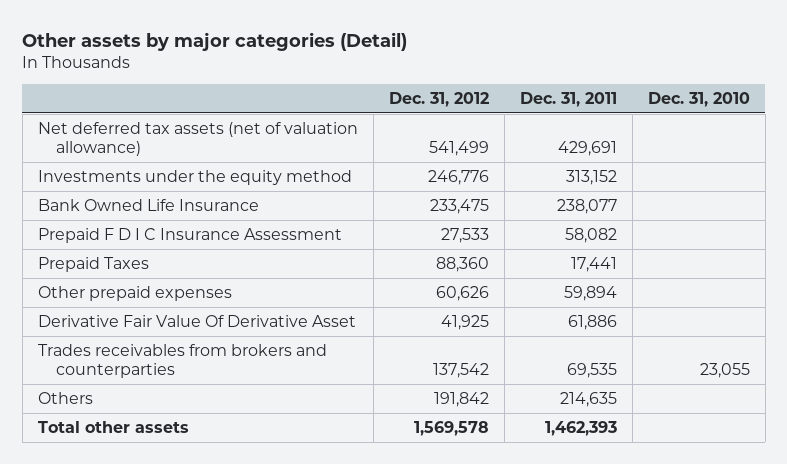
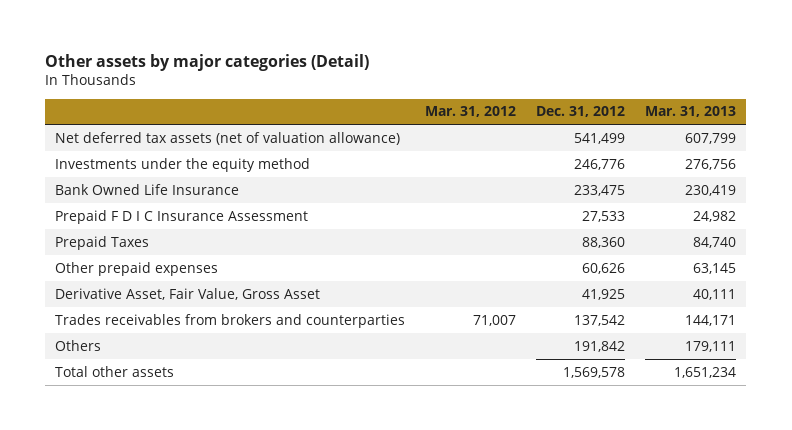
[519,91,617,107] Dec. 31, 2011 -> none
[647,91,750,107] Dec. 31, 2010 -> none
none -> [425,106,517,118] Mar. 31, 2012
none -> [645,106,737,118] Mar. 31, 2013
[37,315,356,328] Derivative Fair Value Of Derivative Asset -> [55,287,321,300] Derivative Asset, Fair Value, Gross Asset

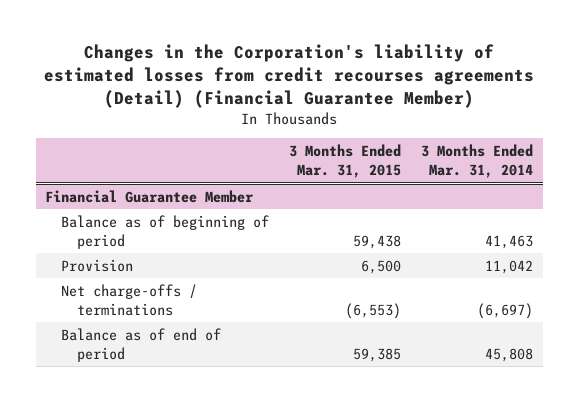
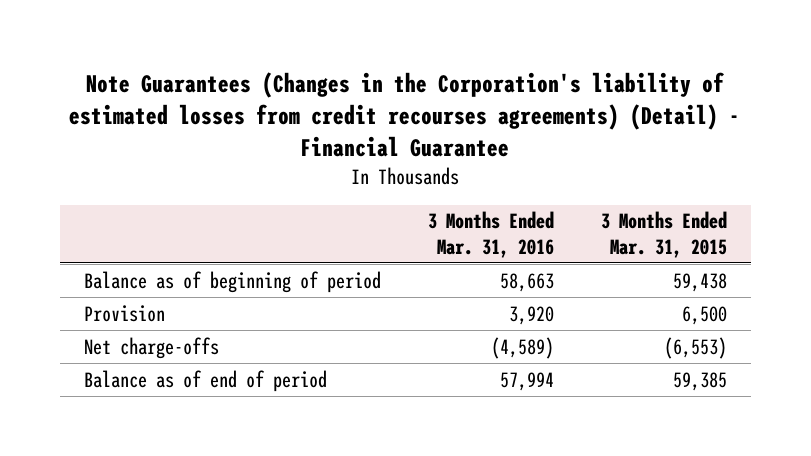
[44,44,535,108] Changes in the Corporation's liability of estimated losses from credit recourses agreements (Detail) (Financial Guarantee Member) -> [69,71,741,158] Note Guarantees (Changes in the Corporation's liability of estimated losses from credit recourses agreements) (Detail) - Financial Guarantee
[420,144,533,179] 3 Months Ended Mar. 31, 2014 -> none
none -> [427,211,554,258] 3 Months Ended Mar. 31, 2016
[45,189,255,203] Financial Guarantee Member -> none
[61,283,198,316] Net charge-offs / terminations -> [83,336,219,359] Net charge-offs

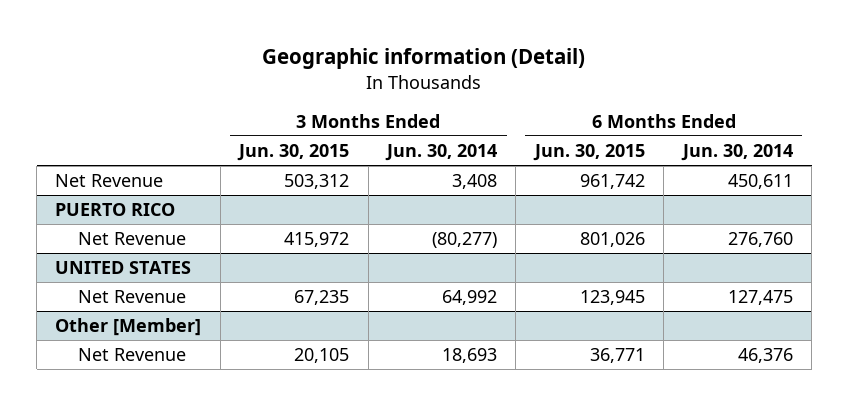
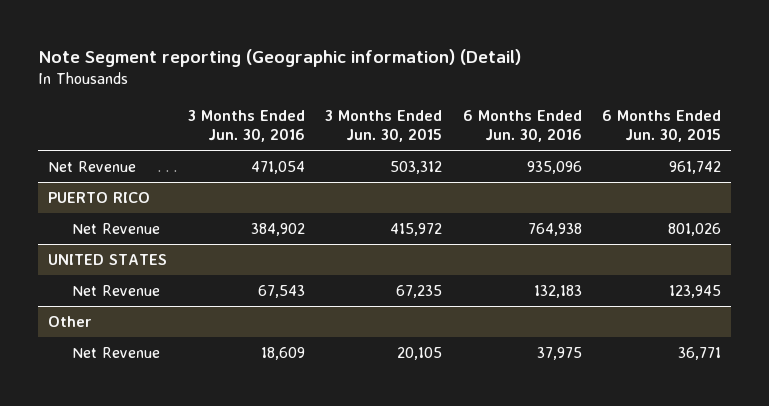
[262,48,586,70] Geographic information (Detail) -> [37,48,521,67] Note Segment reporting (Geographic information) (Detail)
[385,143,498,161] Jun. 30, 2014 -> none
[680,143,793,161] Jun. 30, 2014 -> none
none -> [187,110,305,142] 3 Months Ended Jun. 30, 2016
none -> [462,110,582,142] 6 Months Ended Jun. 30, 2016
[55,318,202,337] Other [Member] -> [48,316,93,328] Other

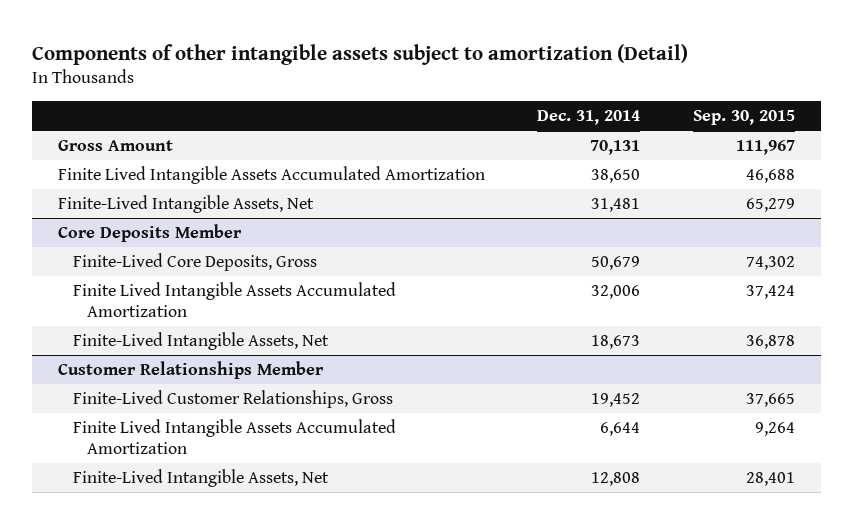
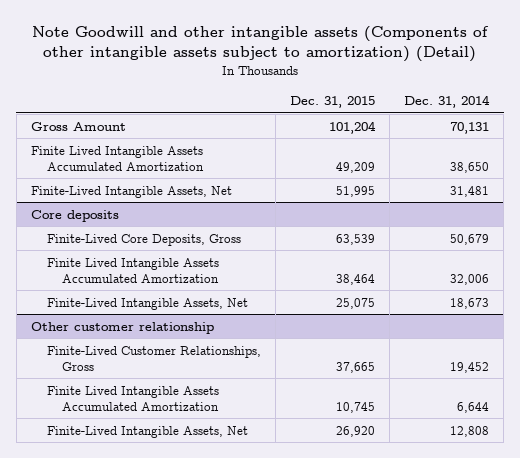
[32,43,689,65] Components of other intangible assets subject to amortization (Detail) -> [31,25,489,63] Note Goodwill and other intangible assets (Components of other intangible assets subject to amortization) (Detail)
[692,110,795,126] Sep. 30, 2015 -> none
none -> [289,96,375,109] Dec. 31, 2015
[58,224,243,243] Core Deposits Member -> [30,209,119,222] Core deposits
[58,361,325,380] Customer Relationships Member -> [30,321,214,334] Other customer relationship

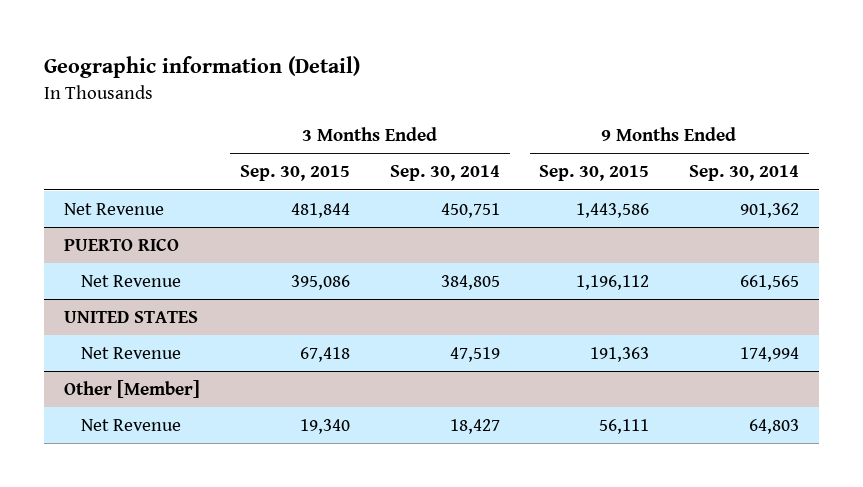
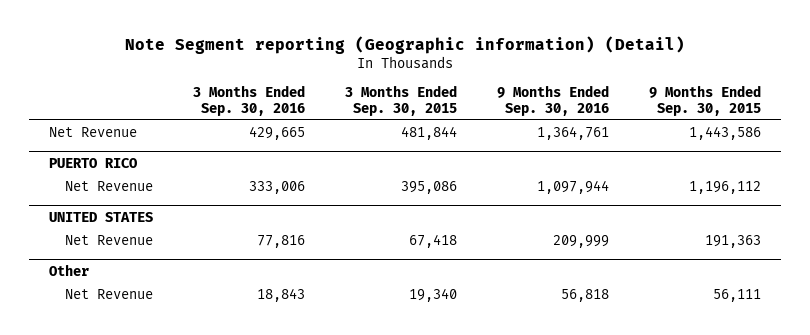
[44,56,361,79] Geographic information (Detail) -> [125,35,686,54] Note Segment reporting (Geographic information) (Detail)
[389,165,500,182] Sep. 30, 2014 -> none
[689,165,800,182] Sep. 30, 2014 -> none
none -> [193,85,306,116] 3 Months Ended Sep. 30, 2016
none -> [497,85,610,116] 9 Months Ended Sep. 30, 2016
[64,379,201,398] Other [Member] -> [49,263,90,276] Other

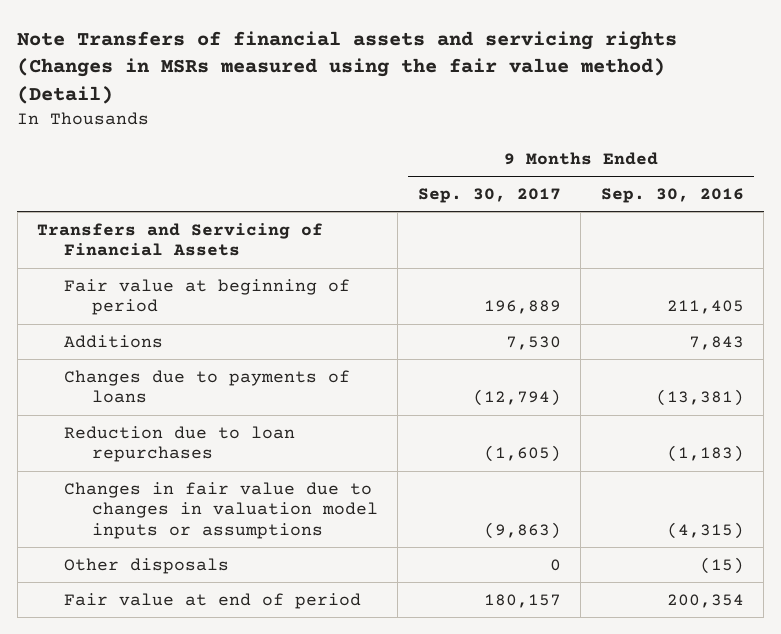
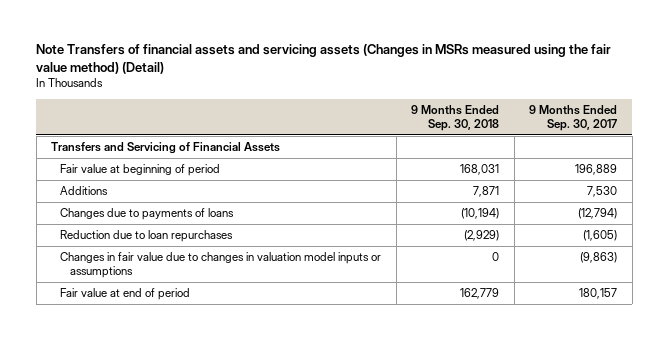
[17,30,678,104] Note Transfers of financial assets and servicing rights (Changes in MSRs measured using the fair value method) (Detail) -> [36,43,612,74] Note Transfers of financial assets and servicing assets (Changes in MSRs measured using the fair value method) (Detail)
[600,188,744,204] Sep. 30, 2016 -> none
none -> [411,104,500,131] 9 Months Ended Sep. 30, 2018
[64,557,230,574] Other disposals -> none

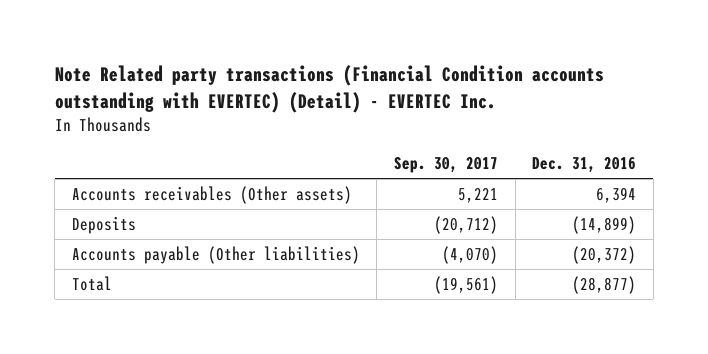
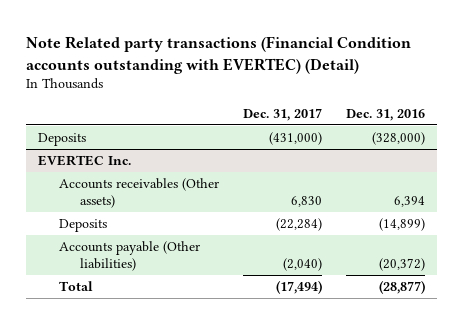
[54,65,604,113] Note Related party transactions (Financial Condition accounts outstanding with EVERTEC) (Detail) - EVERTEC Inc. -> [26,35,412,74] Note Related party transactions (Financial Condition accounts outstanding with EVERTEC) (Detail)
[393,157,498,174] Sep. 30, 2017 -> none
none -> [243,108,323,122] Dec. 31, 2017
none -> [38,132,87,146] Deposits
none -> [38,154,132,166] EVERTEC Inc.

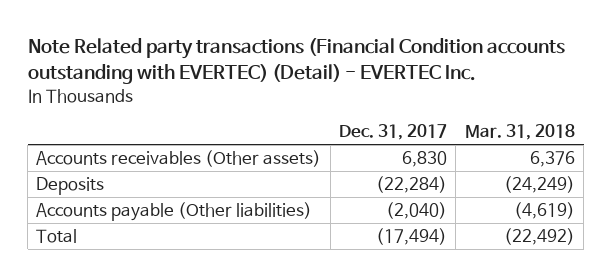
[26,35,412,74] Note Related party transactions (Financial Condition accounts outstanding with EVERTEC) (Detail) -> [27,38,565,85] Note Related party transactions (Financial Condition accounts outstanding with EVERTEC) (Detail) - EVERTEC Inc.
[346,109,426,122] Dec. 31, 2016 -> none
none -> [464,124,575,141] Mar. 31, 2018
[38,132,87,146] Deposits -> none
[38,154,132,166] EVERTEC Inc. -> none

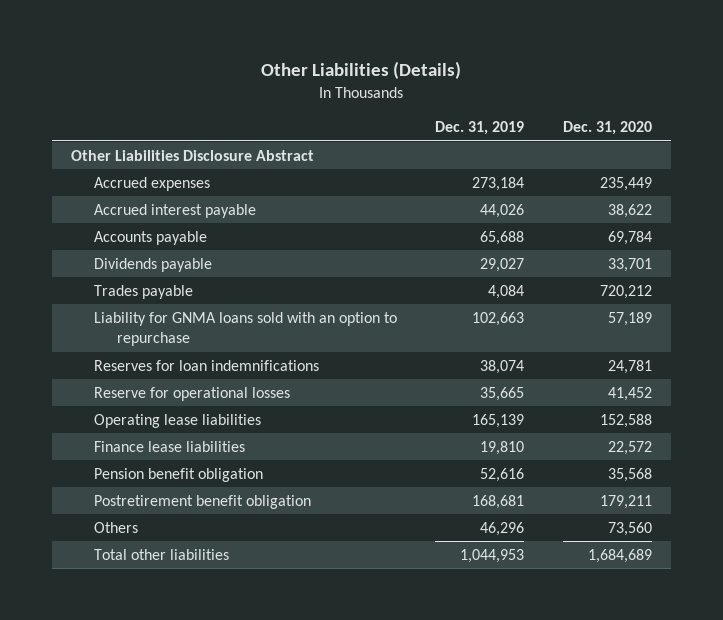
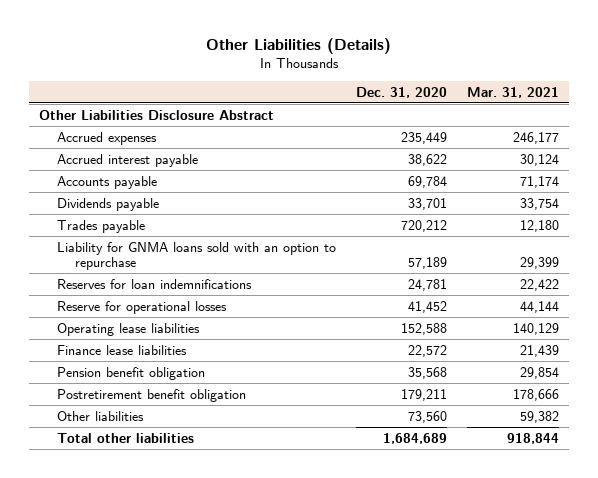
[435,121,525,136] Dec. 31, 2019 -> none
none -> [466,86,559,98] Mar. 31, 2021
[94,521,139,533] Others -> [56,410,144,421] Other liabilities

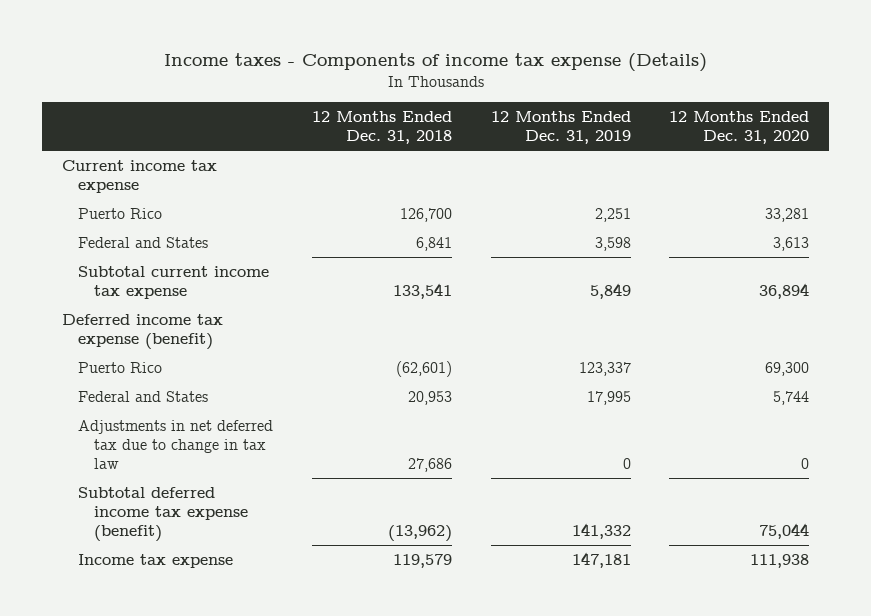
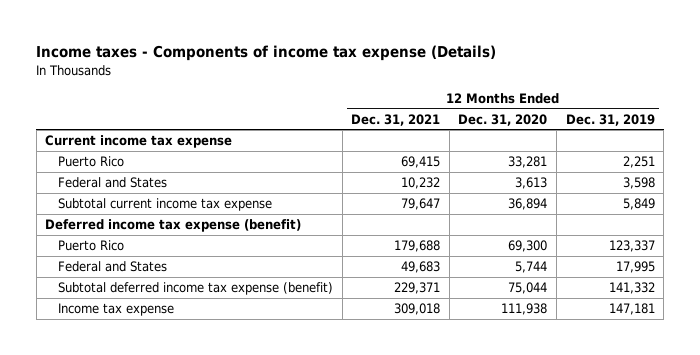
[311,111,452,145] 12 Months Ended Dec. 31, 2018 -> none
none -> [351,113,441,126] Dec. 31, 2021
[77,419,273,469] Adjustments in net deferred tax due to change in tax law -> none

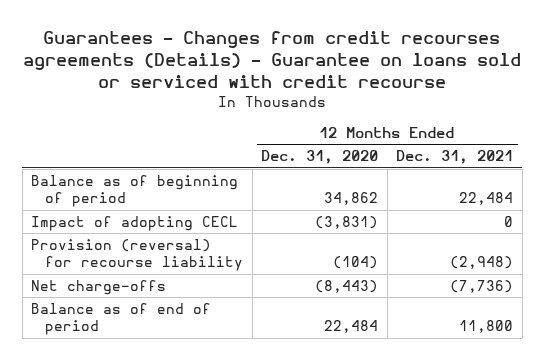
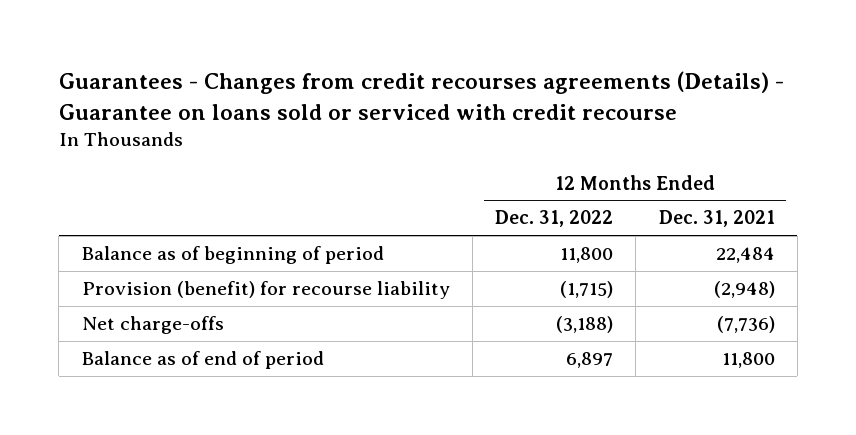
[261,150,379,165] Dec. 31, 2020 -> none
none -> [495,210,614,228] Dec. 31, 2022
[31,215,239,231] Impact of adopting CECL -> none
[31,238,244,272] Provision (reversal) for recourse liability -> [81,281,450,300] Provision (benefit) for recourse liability

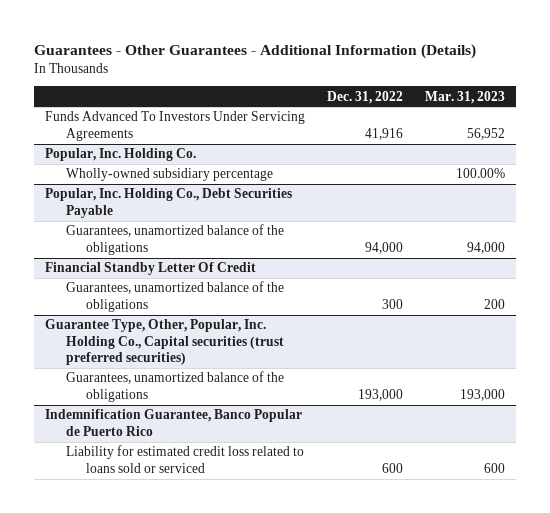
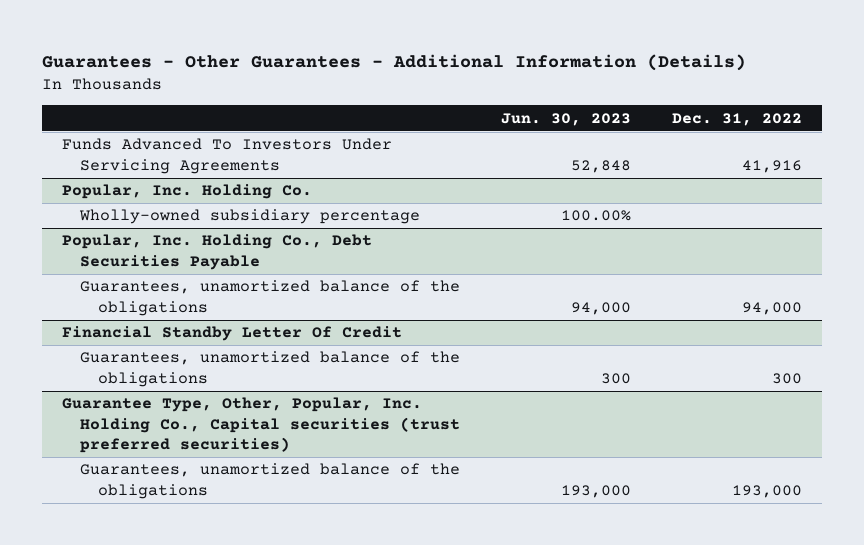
[425,90,506,104] Mar. 31, 2023 -> none
none -> [501,112,632,126] Jun. 30, 2023
[45,409,303,436] Indemnification Guarantee, Banco Popular de Puerto Rico -> none
[65,445,304,473] Liability for estimated credit loss related to loans sold or serviced -> none

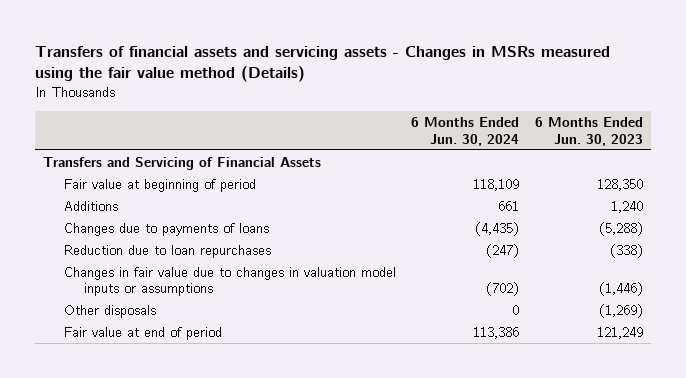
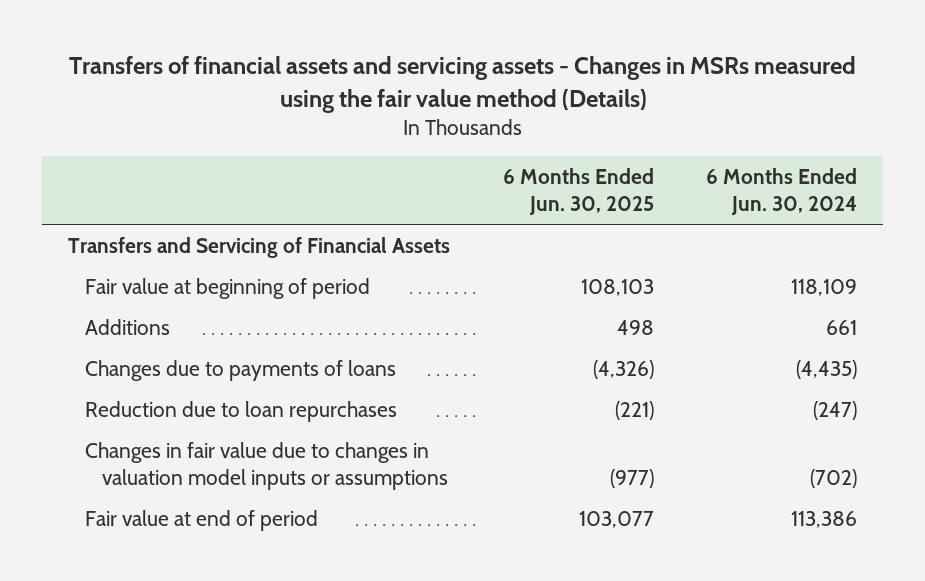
[535,116,644,146] 6 Months Ended Jun. 30, 2023 -> none
none -> [502,167,654,216] 6 Months Ended Jun. 30, 2025
[63,304,156,318] Other disposals -> none

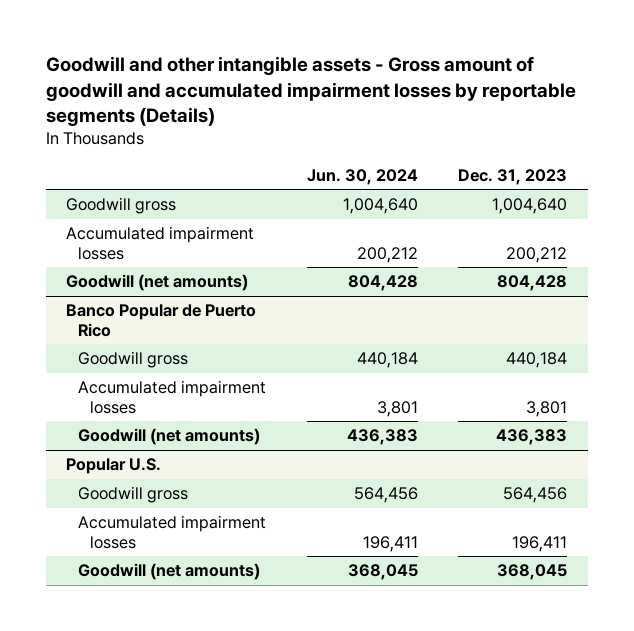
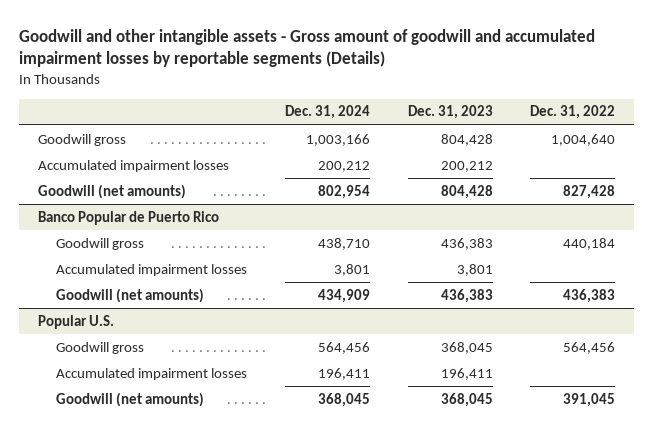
[306,168,418,185] Jun. 30, 2024 -> none
none -> [285,105,371,120] Dec. 31, 2024
none -> [530,105,616,120] Dec. 31, 2022
[492,198,568,215] 1,004,640 -> [440,133,493,146] 804,428
[506,352,568,369] 440,184 -> [440,237,493,250] 436,383
[503,487,568,504] 564,456 -> [440,341,493,354] 368,045

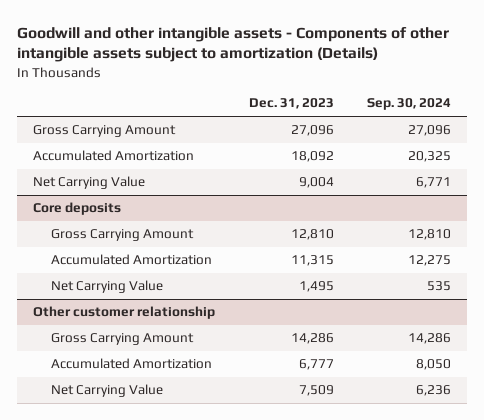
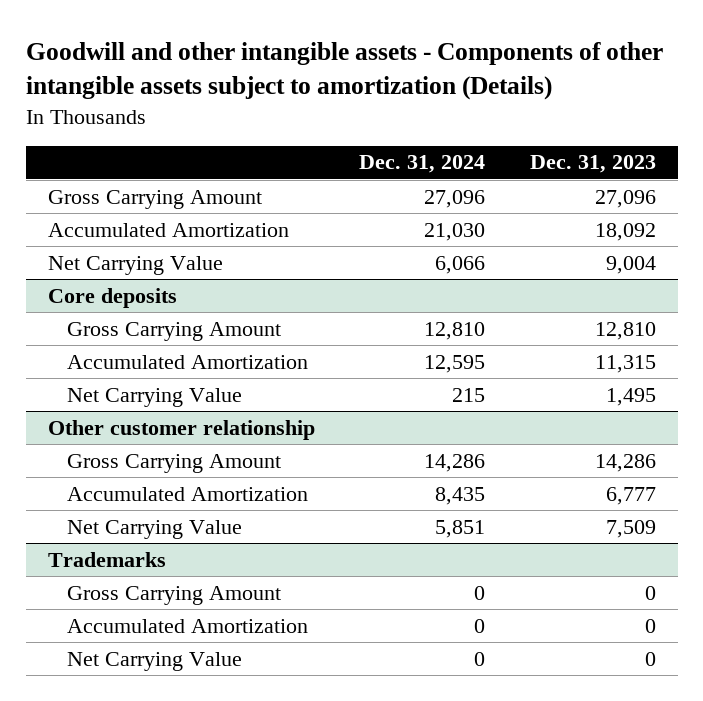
[366,98,451,111] Sep. 30, 2024 -> none
none -> [359,155,486,174] Dec. 31, 2024
none -> [47,551,166,567] Trademarks
none -> [66,585,281,605] Gross Carrying Amount
none -> [66,618,308,633] Accumulated Amortization
none -> [66,651,242,671] Net Carrying Value

